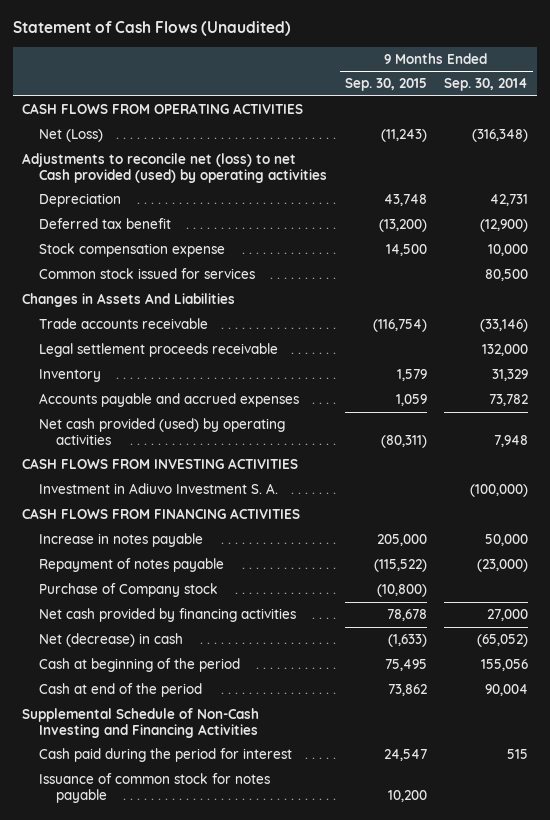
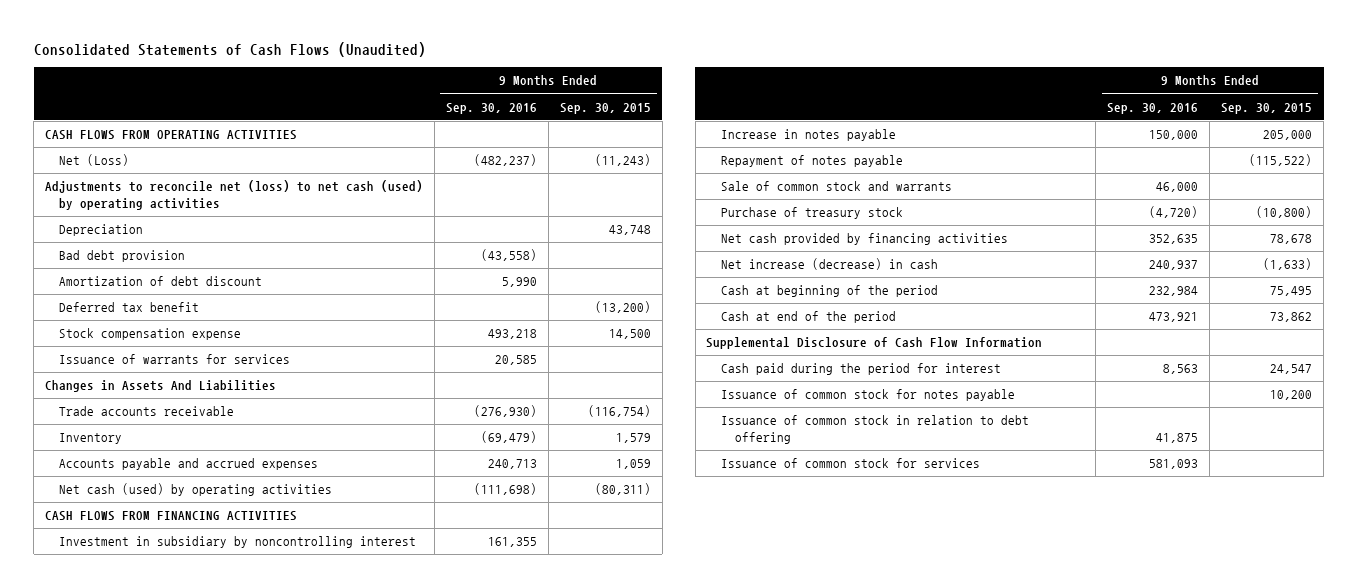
[12,21,291,37] Statement of Cash Flows (Unaudited) -> [33,41,426,57] Consolidated Statements of Cash Flows (Unaudited)
[444,78,529,92] Sep. 30, 2014 -> none
none -> [445,102,537,114] Sep. 30, 2016
[21,152,327,183] Adjustments to reconcile net (loss) to net Cash provided (used) by operating activities -> [45,180,424,210] Adjustments to reconcile net (loss) to net cash (used) by operating activities
none -> [59,250,186,263] Bad debt provision
none -> [59,276,263,287] Amortization of debt discount
[38,267,255,279] Common stock issued for services -> none
none -> [59,354,291,365] Issuance of warrants for services
[38,342,278,357] Legal settlement proceeds receivable -> none
[21,457,298,469] CASH FLOWS FROM INVESTING ACTIVITIES -> none
[38,482,278,494] Investment in Adiuvo Investment S. A. -> none
[38,417,285,445] Net cash provided (used) by operating activities -> [59,483,333,497] Net cash (used) by operating activities
none -> [59,536,417,549] Investment in subsidiary by noncontrolling interest
none -> [720,181,952,192] Sale of common stock and warrants
[38,582,218,597] Purchase of Company stock -> [720,207,903,220] Purchase of treasury stock
[38,632,183,647] Net (decrease) in cash -> [720,258,938,271] Net increase (decrease) in cash
[21,707,259,738] Supplemental Schedule of Non-Cash Investing and Financing Activities -> none
none -> [706,337,1043,350] Supplemental Disclosure of Cash Flow Information
none -> [720,415,1029,444] Issuance of common stock in relation to debt offering
none -> [720,458,980,469] Issuance of common stock for services

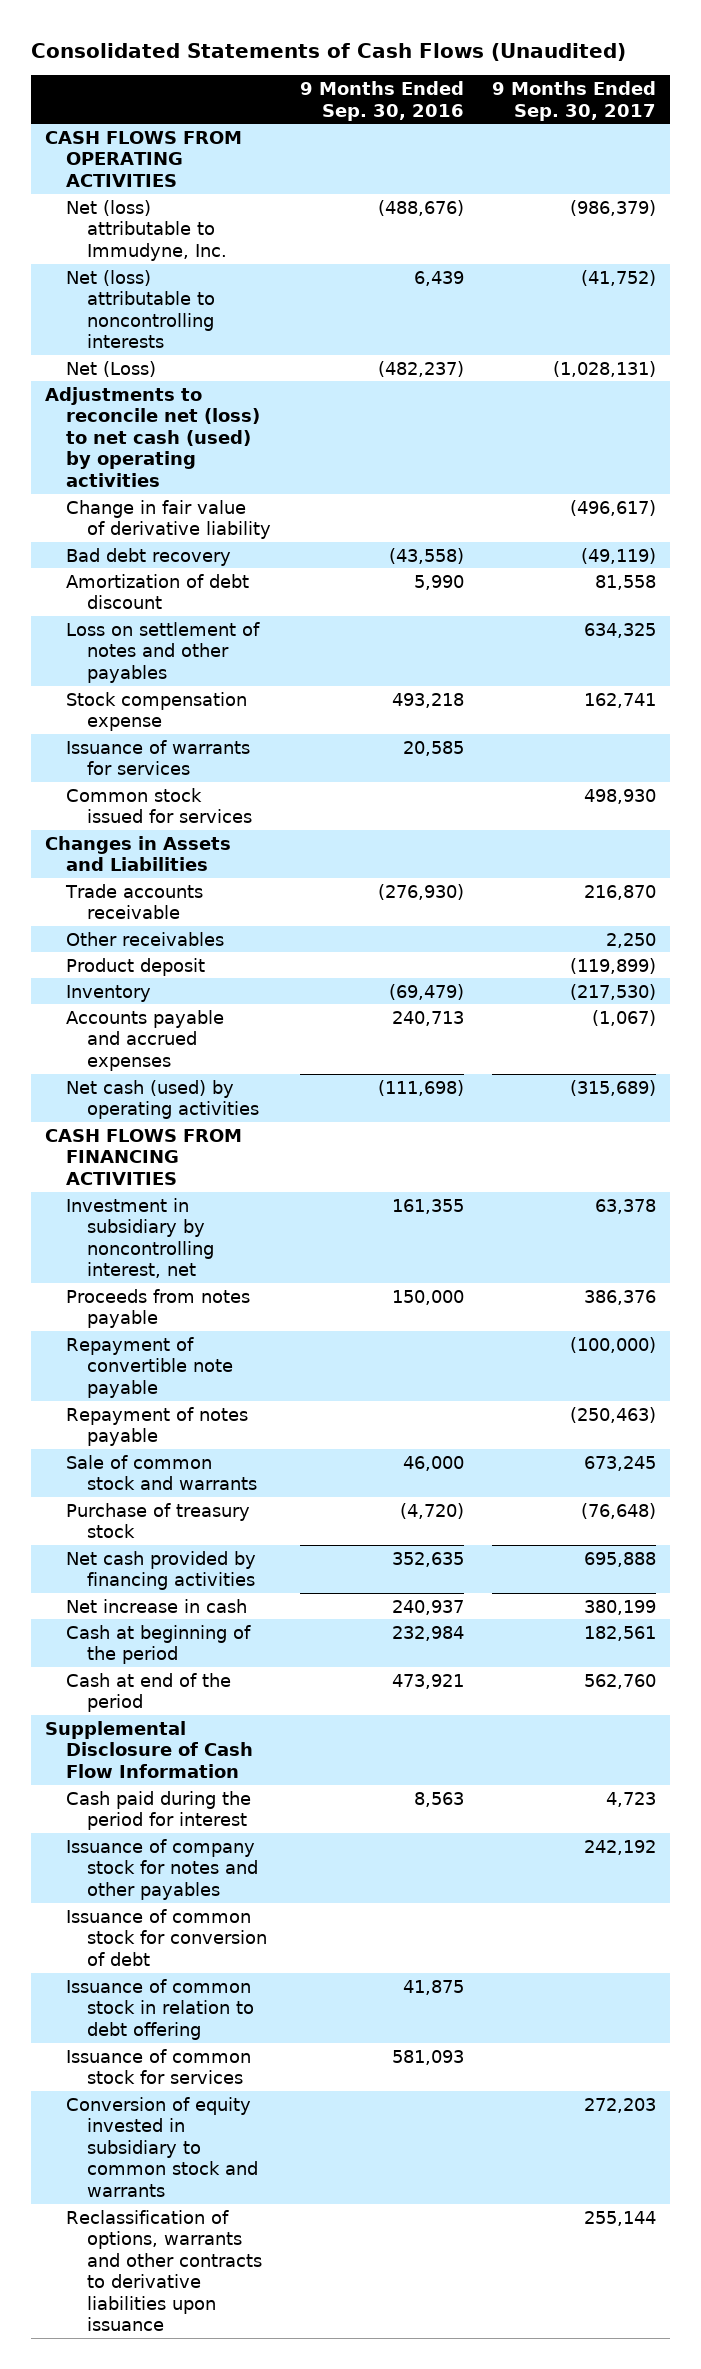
[559,102,651,114] Sep. 30, 2015 -> none
none -> [492,80,657,121] 9 Months Ended Sep. 30, 2017
none -> [66,199,228,261] Net (loss) attributable to Immudyne, Inc.
none -> [66,269,216,349] Net (loss) attributable to noncontrolling interests
[59,224,144,237] Depreciation -> none
none -> [66,499,272,540] Change in fair value of derivative liability
[59,250,186,263] Bad debt provision -> [66,547,232,566] Bad debt recovery
[59,302,200,313] Deferred tax benefit -> none
none -> [66,621,261,683] Loss on settlement of notes and other payables
none -> [66,787,253,824] Common stock issued for services
[45,380,277,393] Changes in Assets And Liabilities -> [44,835,231,872] Changes in Assets and Liabilities
none -> [66,931,225,946] Other receivables
none -> [66,957,206,976] Product deposit
[720,129,896,142] Increase in notes payable -> none
[59,536,417,549] Investment in subsidiary by noncontrolling interest -> [66,1197,215,1279] Investment in subsidiary by noncontrolling interest, net
none -> [66,1288,251,1329] Proceeds from notes payable
none -> [66,1336,234,1398] Repayment of convertible note payable
[720,258,938,271] Net increase (decrease) in cash -> [66,1598,248,1613] Net increase in cash
[720,389,1015,402] Issuance of common stock for notes payable -> [66,1838,259,1900] Issuance of company stock for notes and other payables
none -> [66,1908,268,1966] Issuance of common stock for conversion of debt
none -> [66,2096,259,2197] Conversion of equity invested in subsidiary to common stock and warrants
none -> [66,2209,263,2332] Reclassification of options, warrants and other contracts to derivative liabilities upon issuance

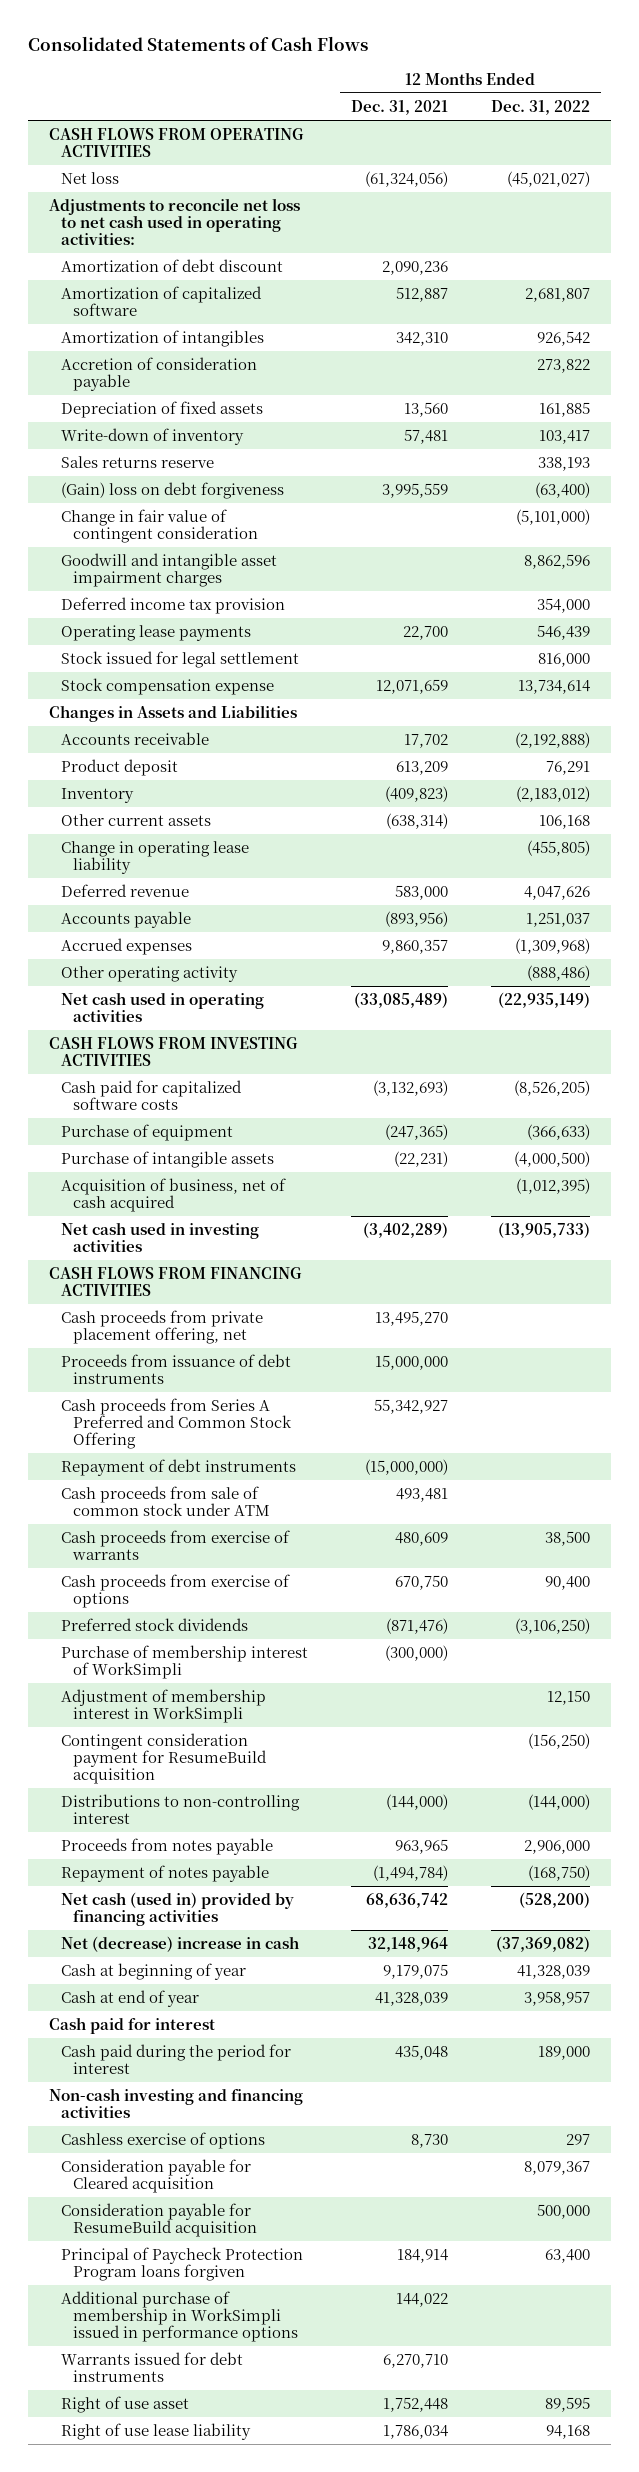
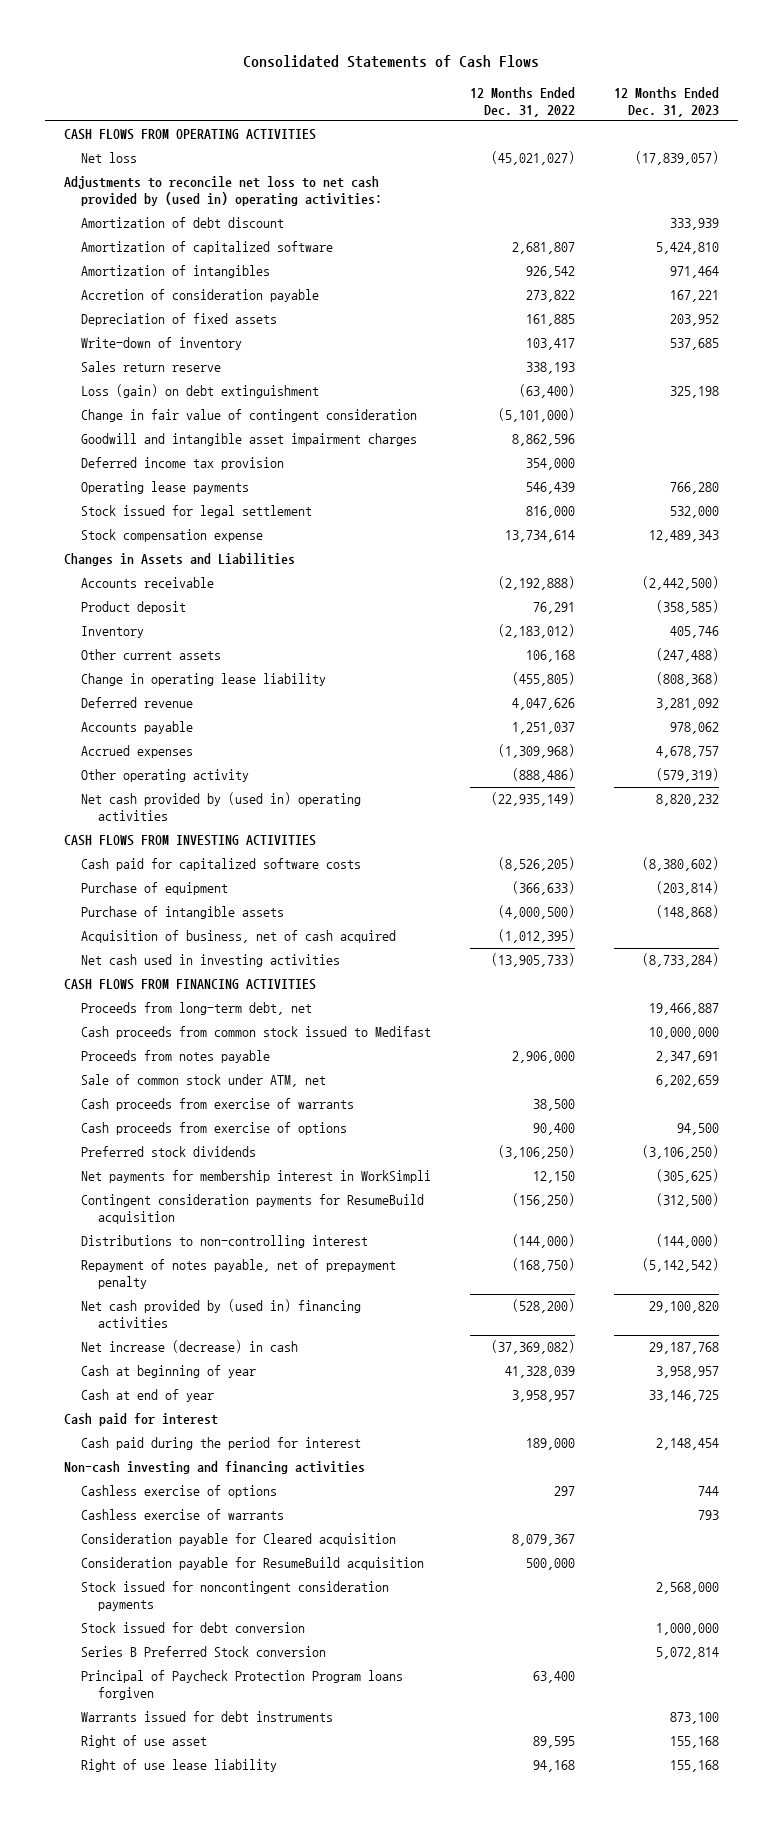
[351,99,449,115] Dec. 31, 2021 -> none
none -> [613,86,719,117] 12 Months Ended Dec. 31, 2023
[49,198,301,246] Adjustments to reconcile net loss to net cash used in operating activities: -> [64,176,383,207] Adjustments to reconcile net loss to net cash provided by (used in) operating activities:
[61,456,215,469] Sales returns reserve -> [81,361,222,373] Sales return reserve
[61,482,285,500] (Gain) loss on debt forgiveness -> [81,384,320,399] Loss (gain) on debt extinguishment
[61,992,265,1023] Net cash used in operating activities -> [81,792,362,822] Net cash provided by (used in) operating activities
[61,1310,264,1345] Cash proceeds from private placement offering, net -> none
[61,1354,292,1385] Proceeds from issuance of debt instruments -> none
[61,1398,293,1450] Cash proceeds from Series A Preferred and Common Stock Offering -> none
[61,1459,297,1477] Repayment of debt instruments -> none
none -> [81,1002,313,1016] Proceeds from long-term debt, net
[61,1486,271,1517] Cash proceeds from sale of common stock under ATM -> [81,1026,432,1040] Cash proceeds from common stock issued to Medifast
[61,1838,274,1856] Proceeds from notes payable -> [81,1050,271,1064] Proceeds from notes payable
none -> [81,1074,327,1088] Sale of common stock under ATM, net
[61,1645,309,1680] Purchase of membership interest of WorkSimpli -> none
[61,1689,267,1724] Adjustment of membership interest in WorkSimpli -> [81,1170,432,1184] Net payments for membership interest in WorkSimpli
[61,1733,268,1785] Contingent consideration payment for ResumeBuild acquisition -> [81,1194,425,1225] Contingent consideration payments for ResumeBuild acquisition
[61,1865,270,1883] Repayment of notes payable -> [81,1259,397,1290] Repayment of notes payable, net of prepayment penalty
[61,1892,295,1927] Net cash (used in) provided by financing activities -> [81,1299,362,1329] Net cash provided by (used in) financing activities
[61,1936,300,1953] Net (decrease) increase in cash -> [81,1340,299,1354] Net increase (decrease) in cash
none -> [81,1509,285,1521] Cashless exercise of warrants
none -> [81,1581,390,1612] Stock issued for noncontingent consideration payments
none -> [81,1622,306,1634] Stock issued for debt conversion
none -> [81,1646,327,1658] Series B Preferred Stock conversion
[61,2291,299,2343] Additional purchase of membership in WorkSimpli issued in performance options -> none

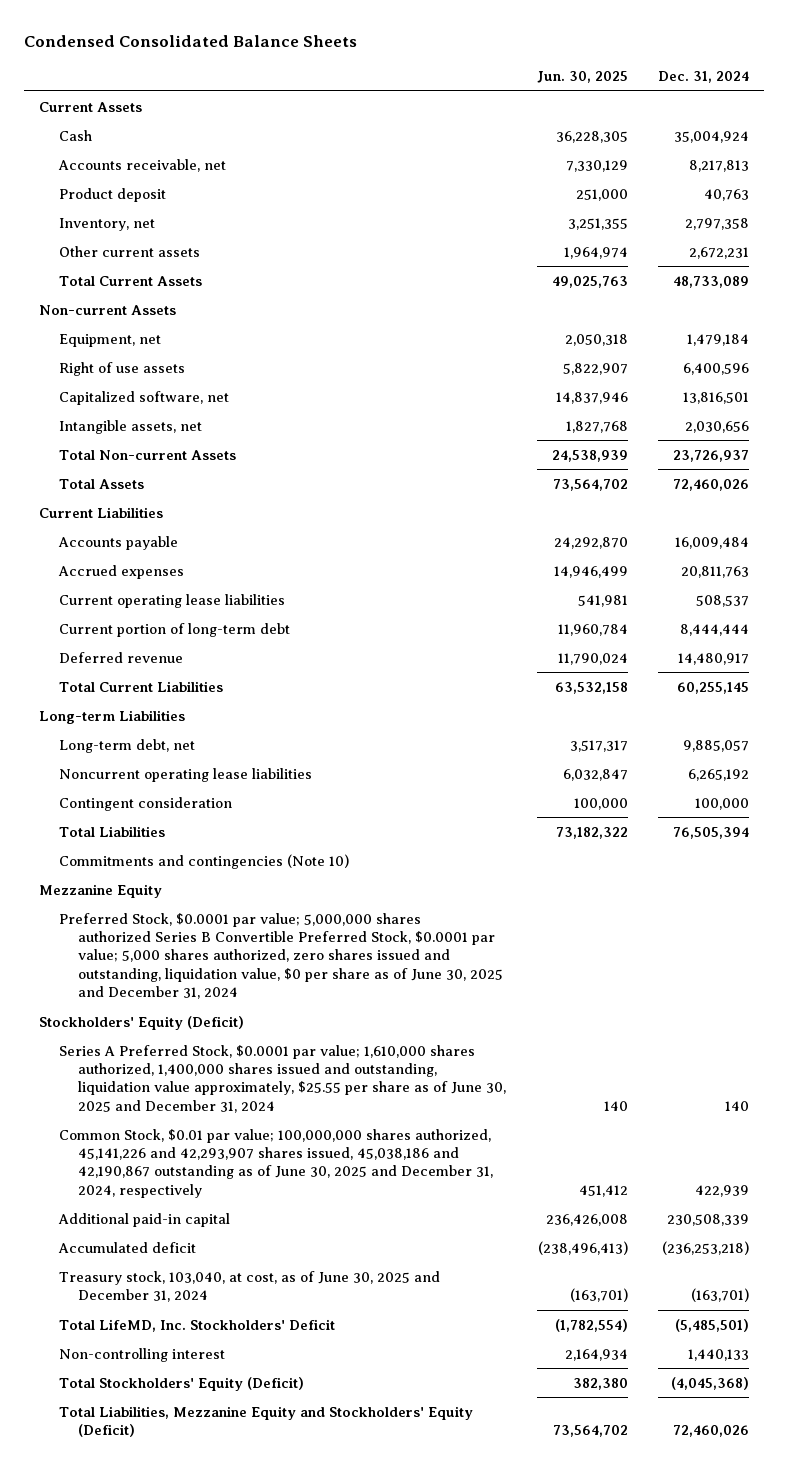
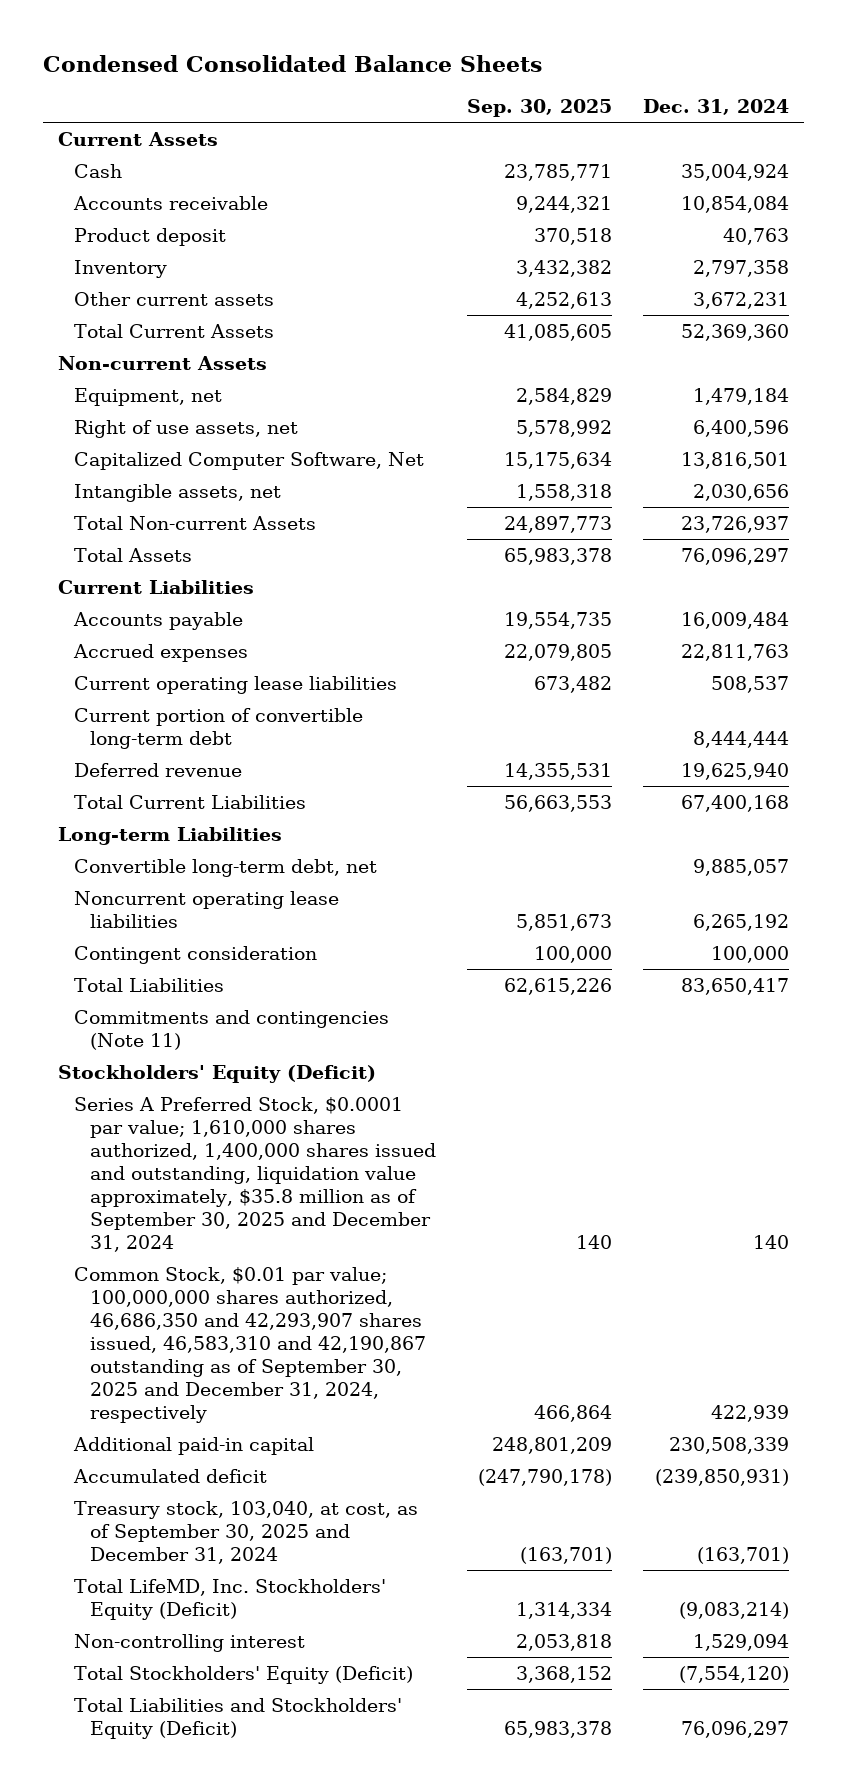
[536,71,628,84] Jun. 30, 2025 -> none
none -> [466,99,612,118] Sep. 30, 2025
[57,158,226,172] Accounts receivable, net -> [73,195,269,210] Accounts receivable
[688,159,749,172] 8,217,813 -> [680,195,789,213] 10,854,084
[58,217,155,231] Inventory, net -> [74,259,168,278] Inventory
[688,246,749,259] 2,672,231 -> [692,291,789,309] 3,672,231
[672,275,749,288] 48,733,089 -> [680,323,789,341] 52,369,360
[58,361,185,376] Right of use assets -> [74,419,299,438] Right of use assets, net
[58,390,229,405] Capitalized software, net -> [74,451,425,470] Capitalized Computer Software, Net
[672,478,749,491] 72,460,026 -> [680,547,789,565] 76,096,297
[680,565,749,578] 20,811,763 -> [680,643,789,661] 22,811,763
[58,622,290,637] Current portion of long-term debt -> [74,707,364,749] Current portion of convertible long-term debt
[677,652,749,665] 14,480,917 -> [680,762,789,780] 19,625,940
[676,681,749,694] 60,255,145 -> [680,794,789,812] 67,400,168
[58,738,195,753] Long-term debt, net -> [74,858,378,877] Convertible long-term debt, net
[38,883,162,898] Mezzanine Equity -> none
[58,912,504,999] Preferred Stock, $0.0001 par value; 5,000,000 shares authorized Series B Convertible Preferred Stock, $0.0001 par value; 5,000 shares authorized, zero shares issued and outstanding, liquidation value, $0 per share as of June 30, 2025 and December 31, 2024 -> none
[672,826,749,839] 76,505,394 -> [680,977,789,995] 83,650,417
[58,853,349,869] Commitments and contingencies (Note 10) -> [74,1009,390,1050] Commitments and contingencies (Note 11)
[58,1044,507,1113] Series A Preferred Stock, $0.0001 par value; 1,610,000 shares authorized, 1,400,000 shares issued and outstanding, liquidation value approximately, $25.55 per share as of June 30, 2025 and December 31, 2024 -> [74,1096,436,1252] Series A Preferred Stock, $0.0001 par value; 1,610,000 shares authorized, 1,400,000 shares issued and outstanding, liquidation value approximately, $35.8 million as of September 30, 2025 and December 31, 2024
[58,1128,494,1198] Common Stock, $0.01 par value; 100,000,000 shares authorized, 45,141,226 and 42,293,907 shares issued, 45,038,186 and 42,190,867 outstanding as of June 30, 2025 and December 31, 2024, respectively -> [74,1266,426,1423] Common Stock, $0.01 par value; 100,000,000 shares authorized, 46,686,350 and 42,293,907 shares issued, 46,583,310 and 42,190,867 outstanding as of September 30, 2025 and December 31, 2024, respectively
[661,1240,749,1255] (236,253,218) -> [654,1468,789,1486] (239,850,931)
[58,1270,440,1303] Treasury stock, 103,040, at cost, as of June 30, 2025 and December 31, 2024 -> [74,1500,419,1564] Treasury stock, 103,040, at cost, as of September 30, 2025 and December 31, 2024
[58,1318,335,1332] Total LifeMD, Inc. Stockholders' Deficit -> [74,1578,387,1620] Total LifeMD, Inc. Stockholders' Equity (Deficit)
[674,1318,749,1332] (5,485,501) -> [678,1601,789,1619] (9,083,214)
[687,1348,749,1361] 1,440,133 -> [692,1633,789,1651] 1,529,094
[670,1376,749,1390] (4,045,368) -> [678,1665,789,1683] (7,554,120)
[58,1405,473,1438] Total Liabilities, Mezzanine Equity and Stockholders' Equity (Deficit) -> [74,1697,403,1739] Total Liabilities and Stockholders' Equity (Deficit)
[672,1425,749,1438] 72,460,026 -> [680,1720,789,1738] 76,096,297

